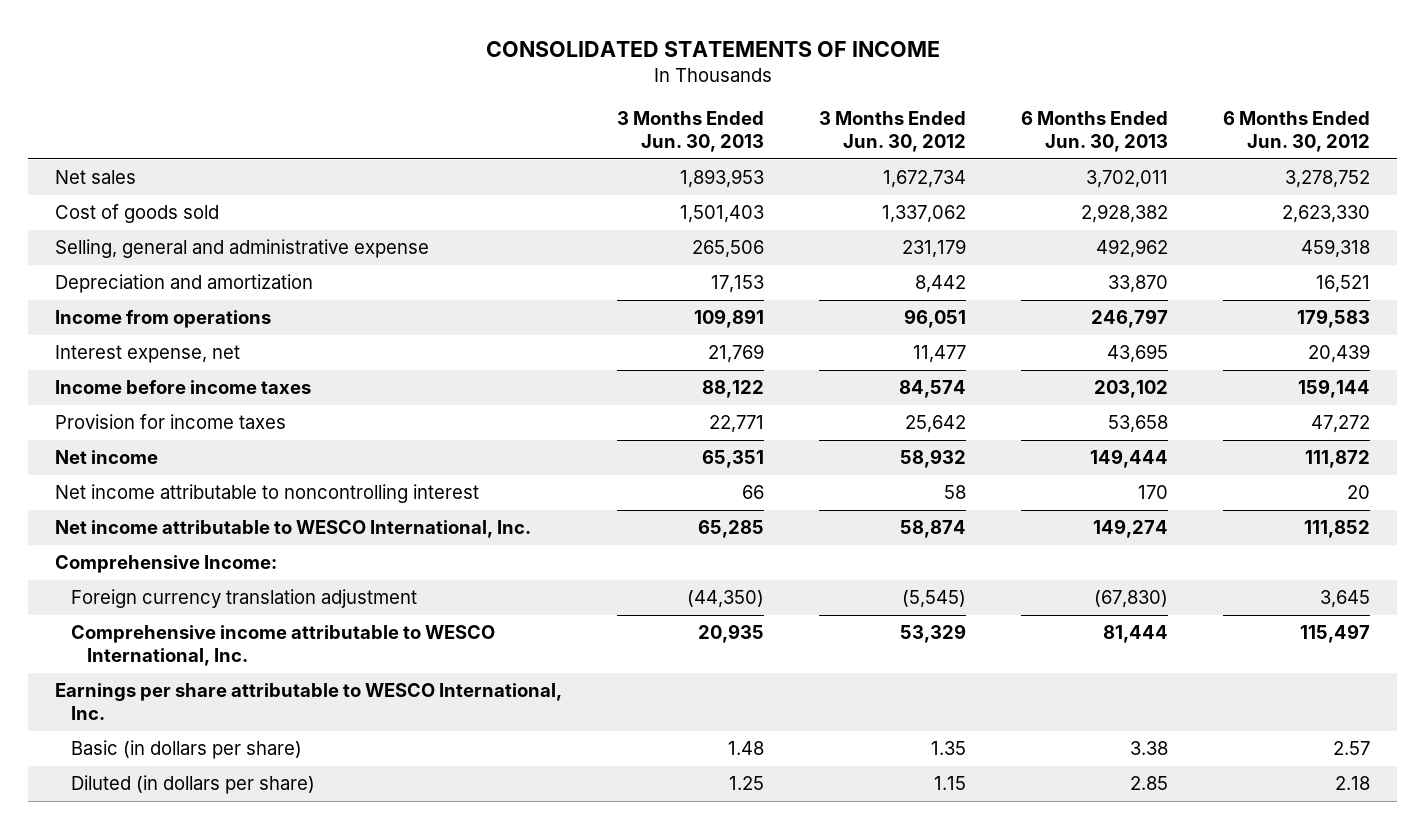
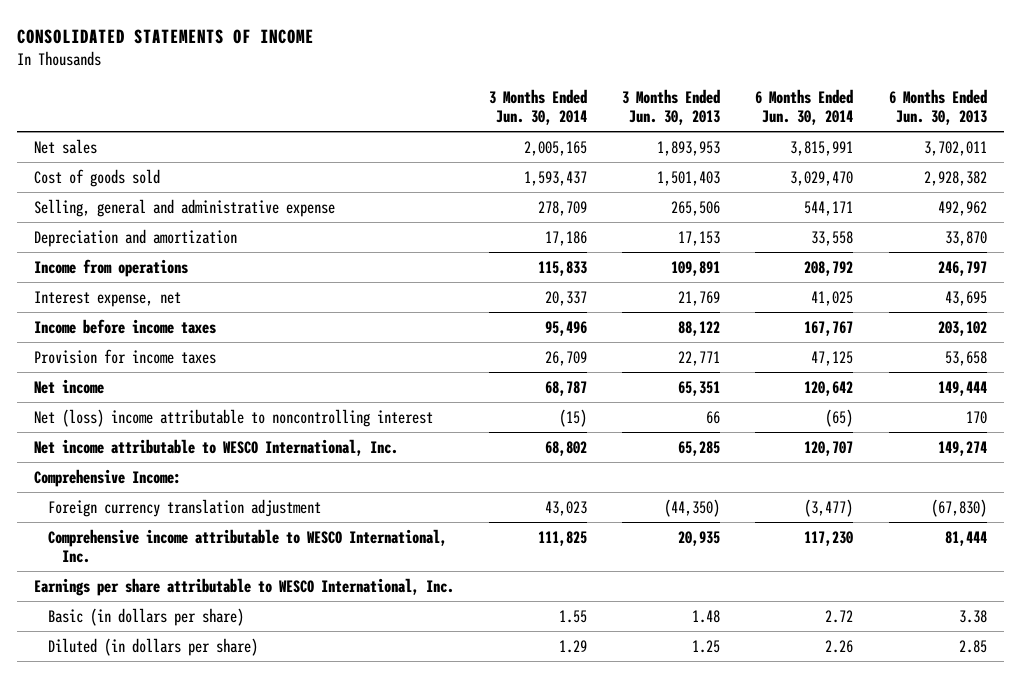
[819,110,967,152] 3 Months Ended Jun. 30, 2012 -> none
[1222,110,1370,152] 6 Months Ended Jun. 30, 2012 -> none
none -> [489,88,588,126] 3 Months Ended Jun. 30, 2014
none -> [755,88,854,126] 6 Months Ended Jun. 30, 2014
[55,484,480,504] Net income attributable to noncontrolling interest -> [34,408,434,427] Net (loss) income attributable to noncontrolling interest

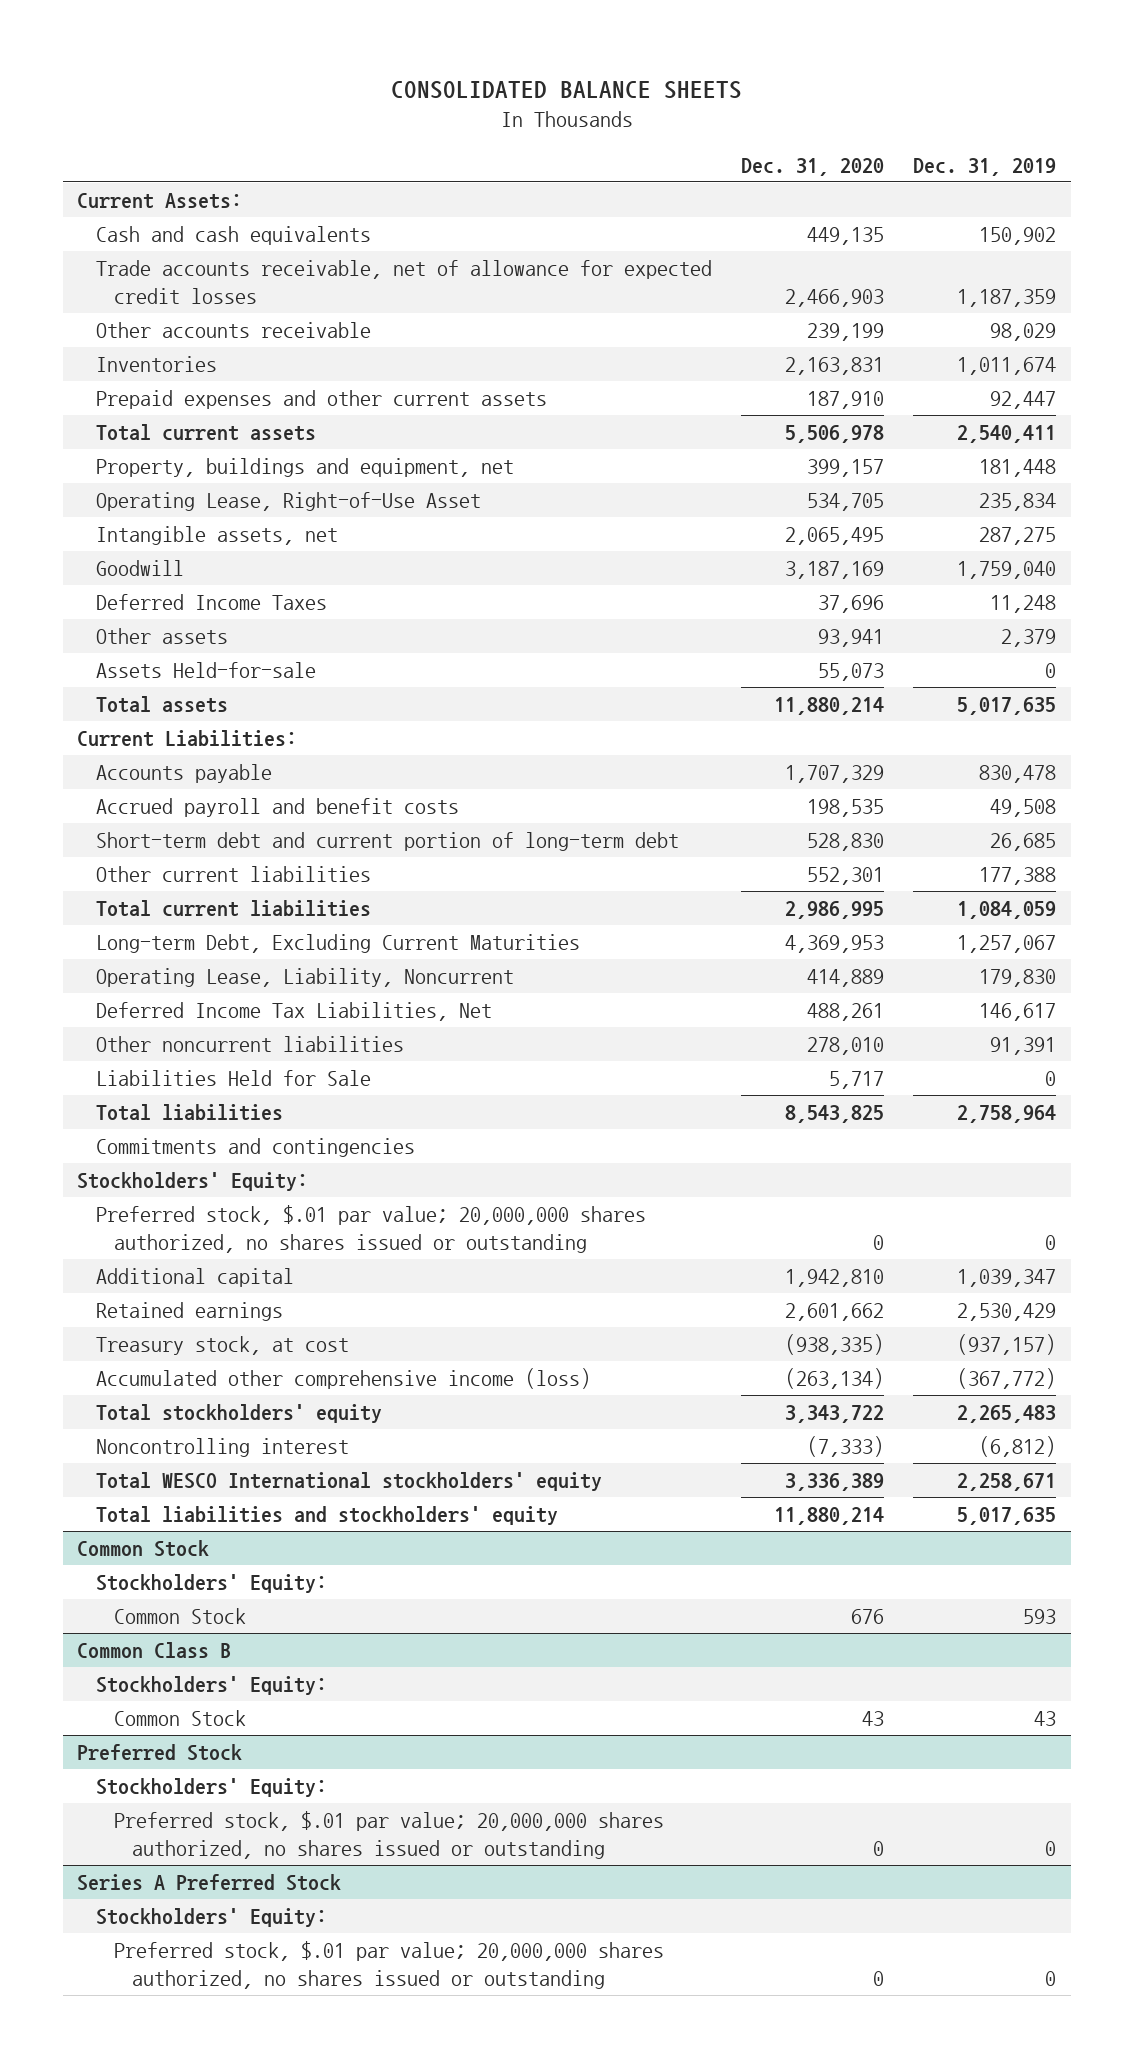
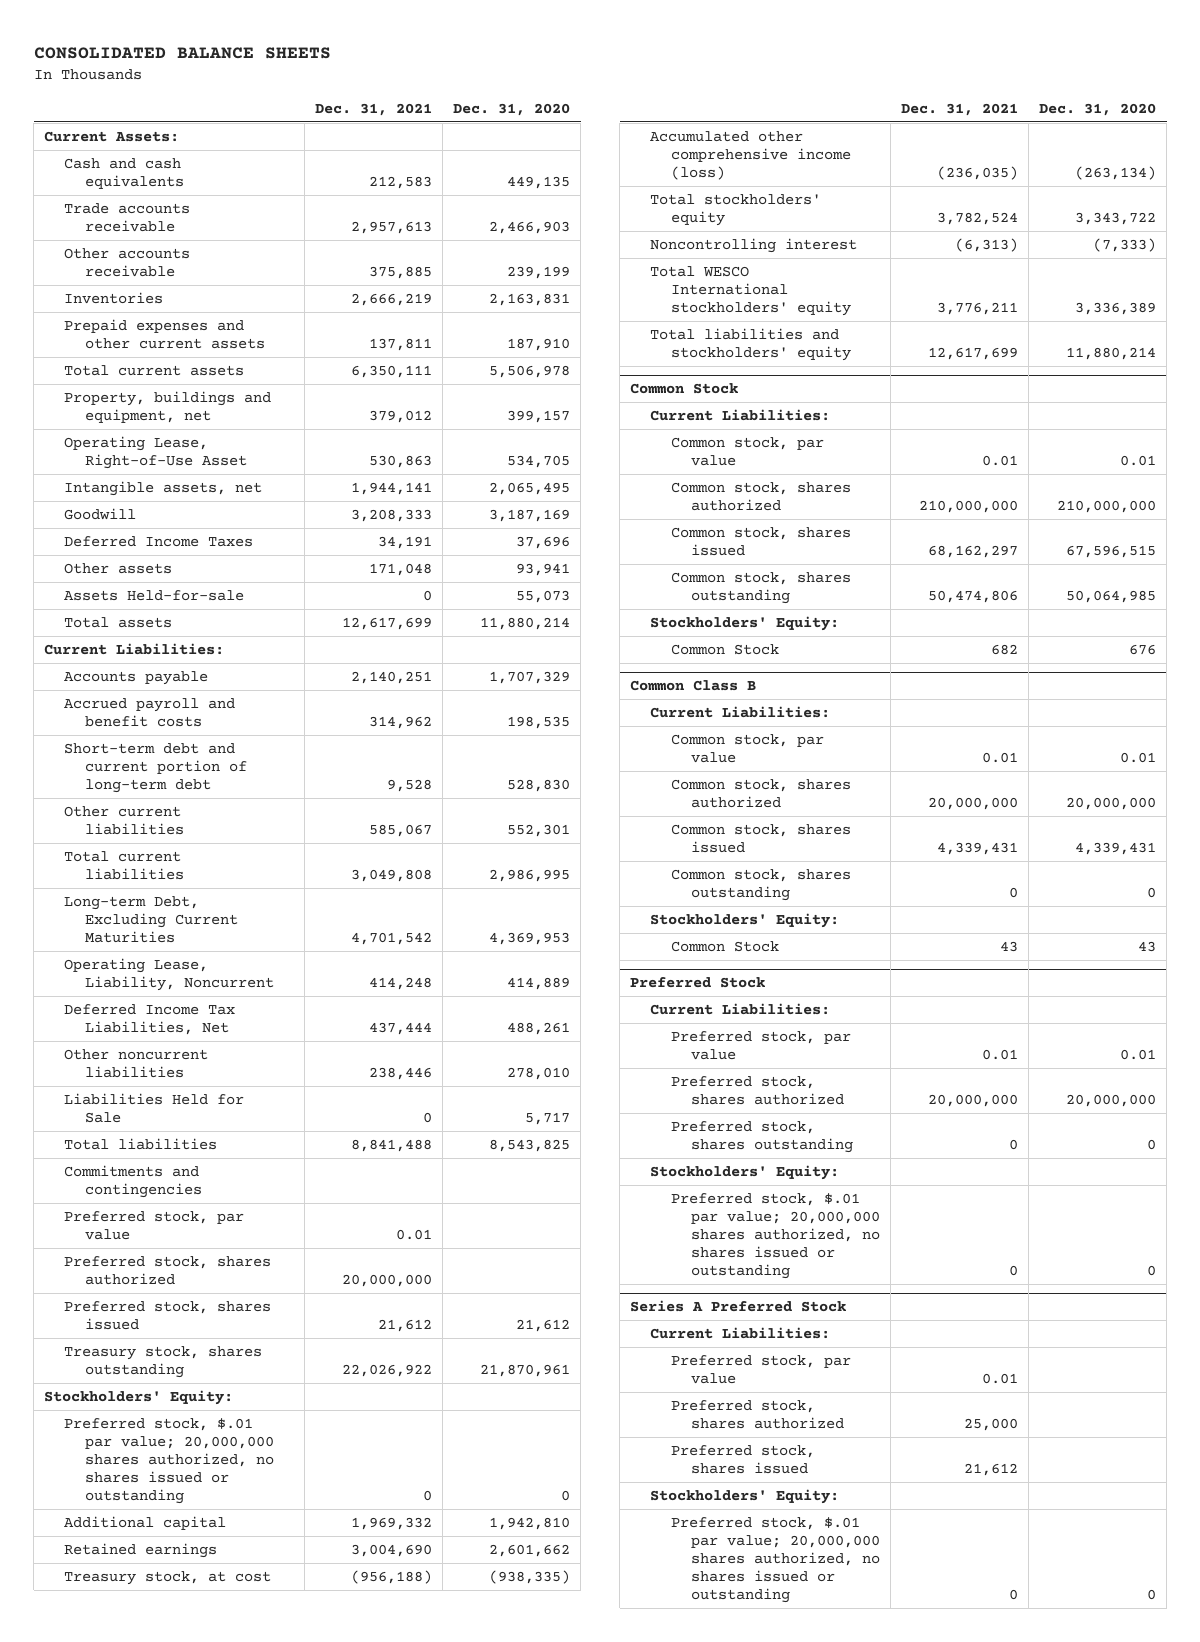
[913,157,1057,176] Dec. 31, 2019 -> none
none -> [314,102,432,116] Dec. 31, 2021
[95,259,712,305] Trade accounts receivable, net of allowance for expected credit losses -> [64,202,191,233] Trade accounts receivable
none -> [64,1210,245,1241] Preferred stock, par value
none -> [64,1255,272,1286] Preferred stock, shares authorized
none -> [64,1300,272,1331] Preferred stock, shares issued
none -> [64,1345,263,1379] Treasury stock, shares outstanding
none -> [650,408,831,421] Current Liabilities:
none -> [670,436,824,467] Common stock, par value
none -> [670,481,851,512] Common stock, shares authorized
none -> [670,526,851,557] Common stock, shares issued
none -> [670,571,851,605] Common stock, shares outstanding
none -> [650,705,831,718] Current Liabilities:
none -> [670,733,824,764] Common stock, par value
none -> [670,778,851,809] Common stock, shares authorized
none -> [670,823,851,854] Common stock, shares issued
none -> [670,868,851,902] Common stock, shares outstanding
none -> [650,1002,831,1015] Current Liabilities:
none -> [670,1030,851,1061] Preferred stock, par value
none -> [670,1075,844,1106] Preferred stock, shares authorized
none -> [670,1120,853,1154] Preferred stock, shares outstanding
none -> [650,1326,831,1339] Current Liabilities:
none -> [670,1354,851,1385] Preferred stock, par value
none -> [670,1399,844,1430] Preferred stock, shares authorized
none -> [670,1444,815,1475] Preferred stock, shares issued

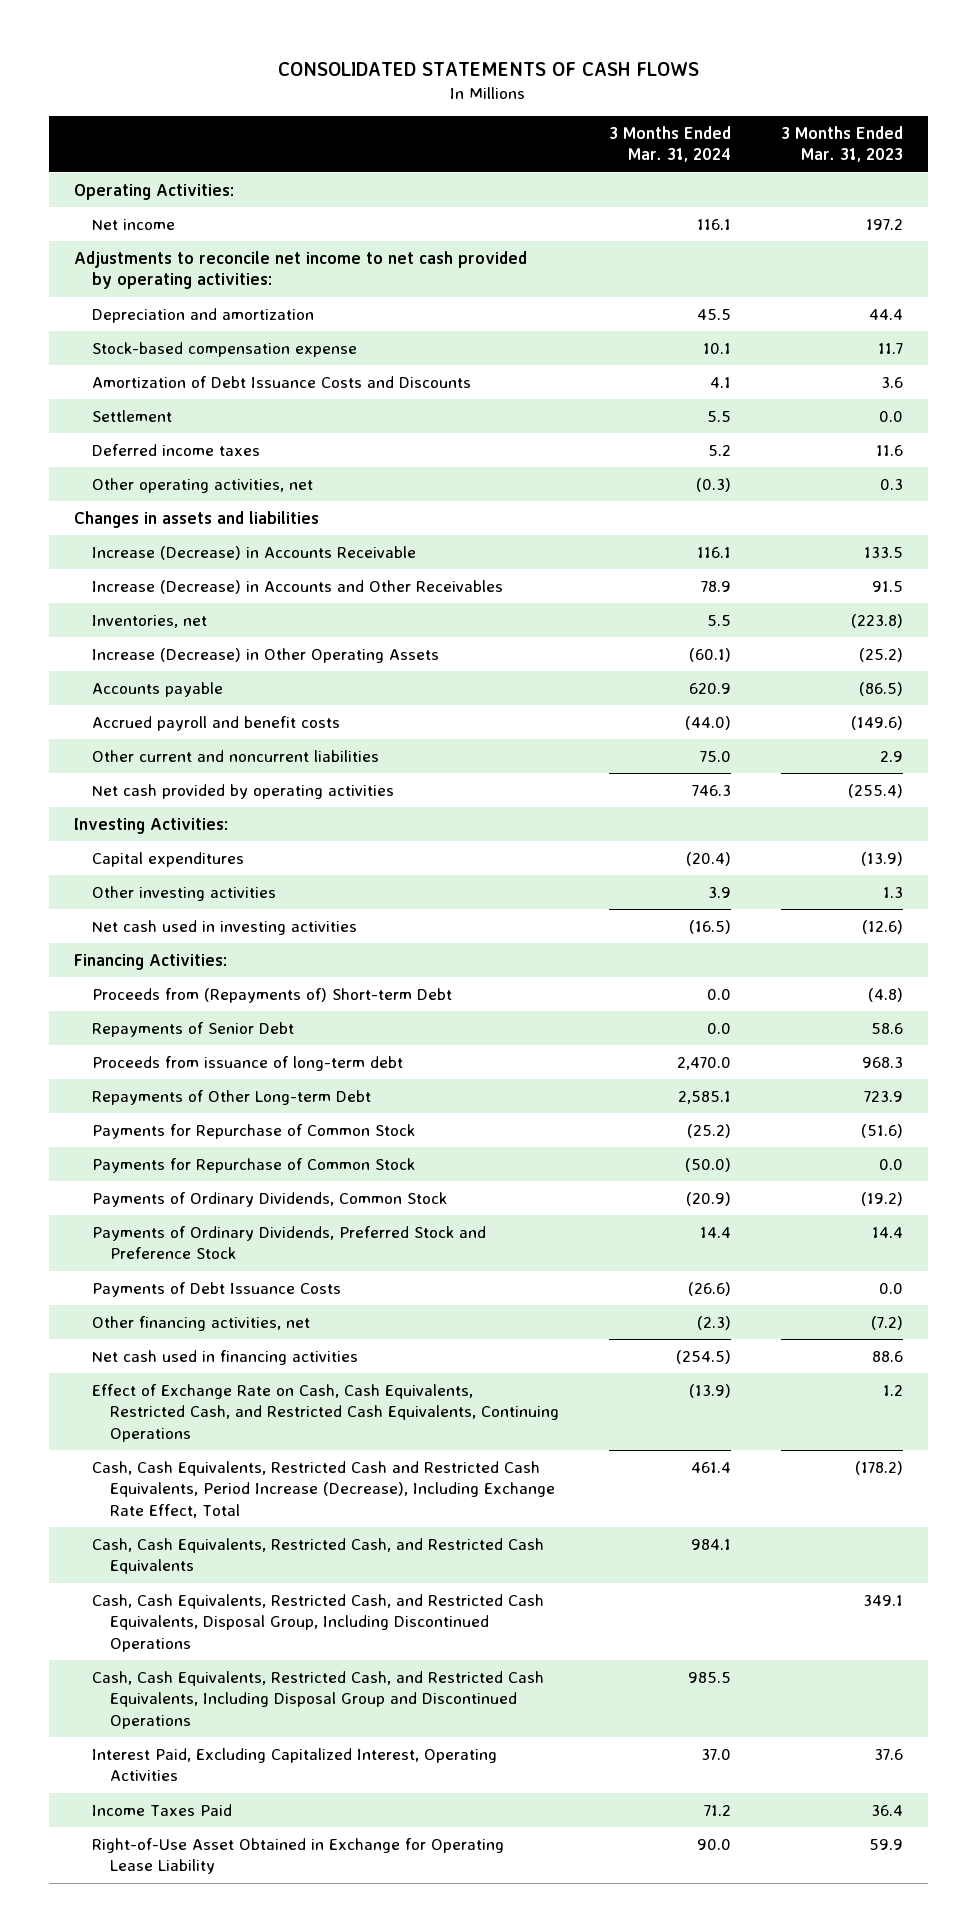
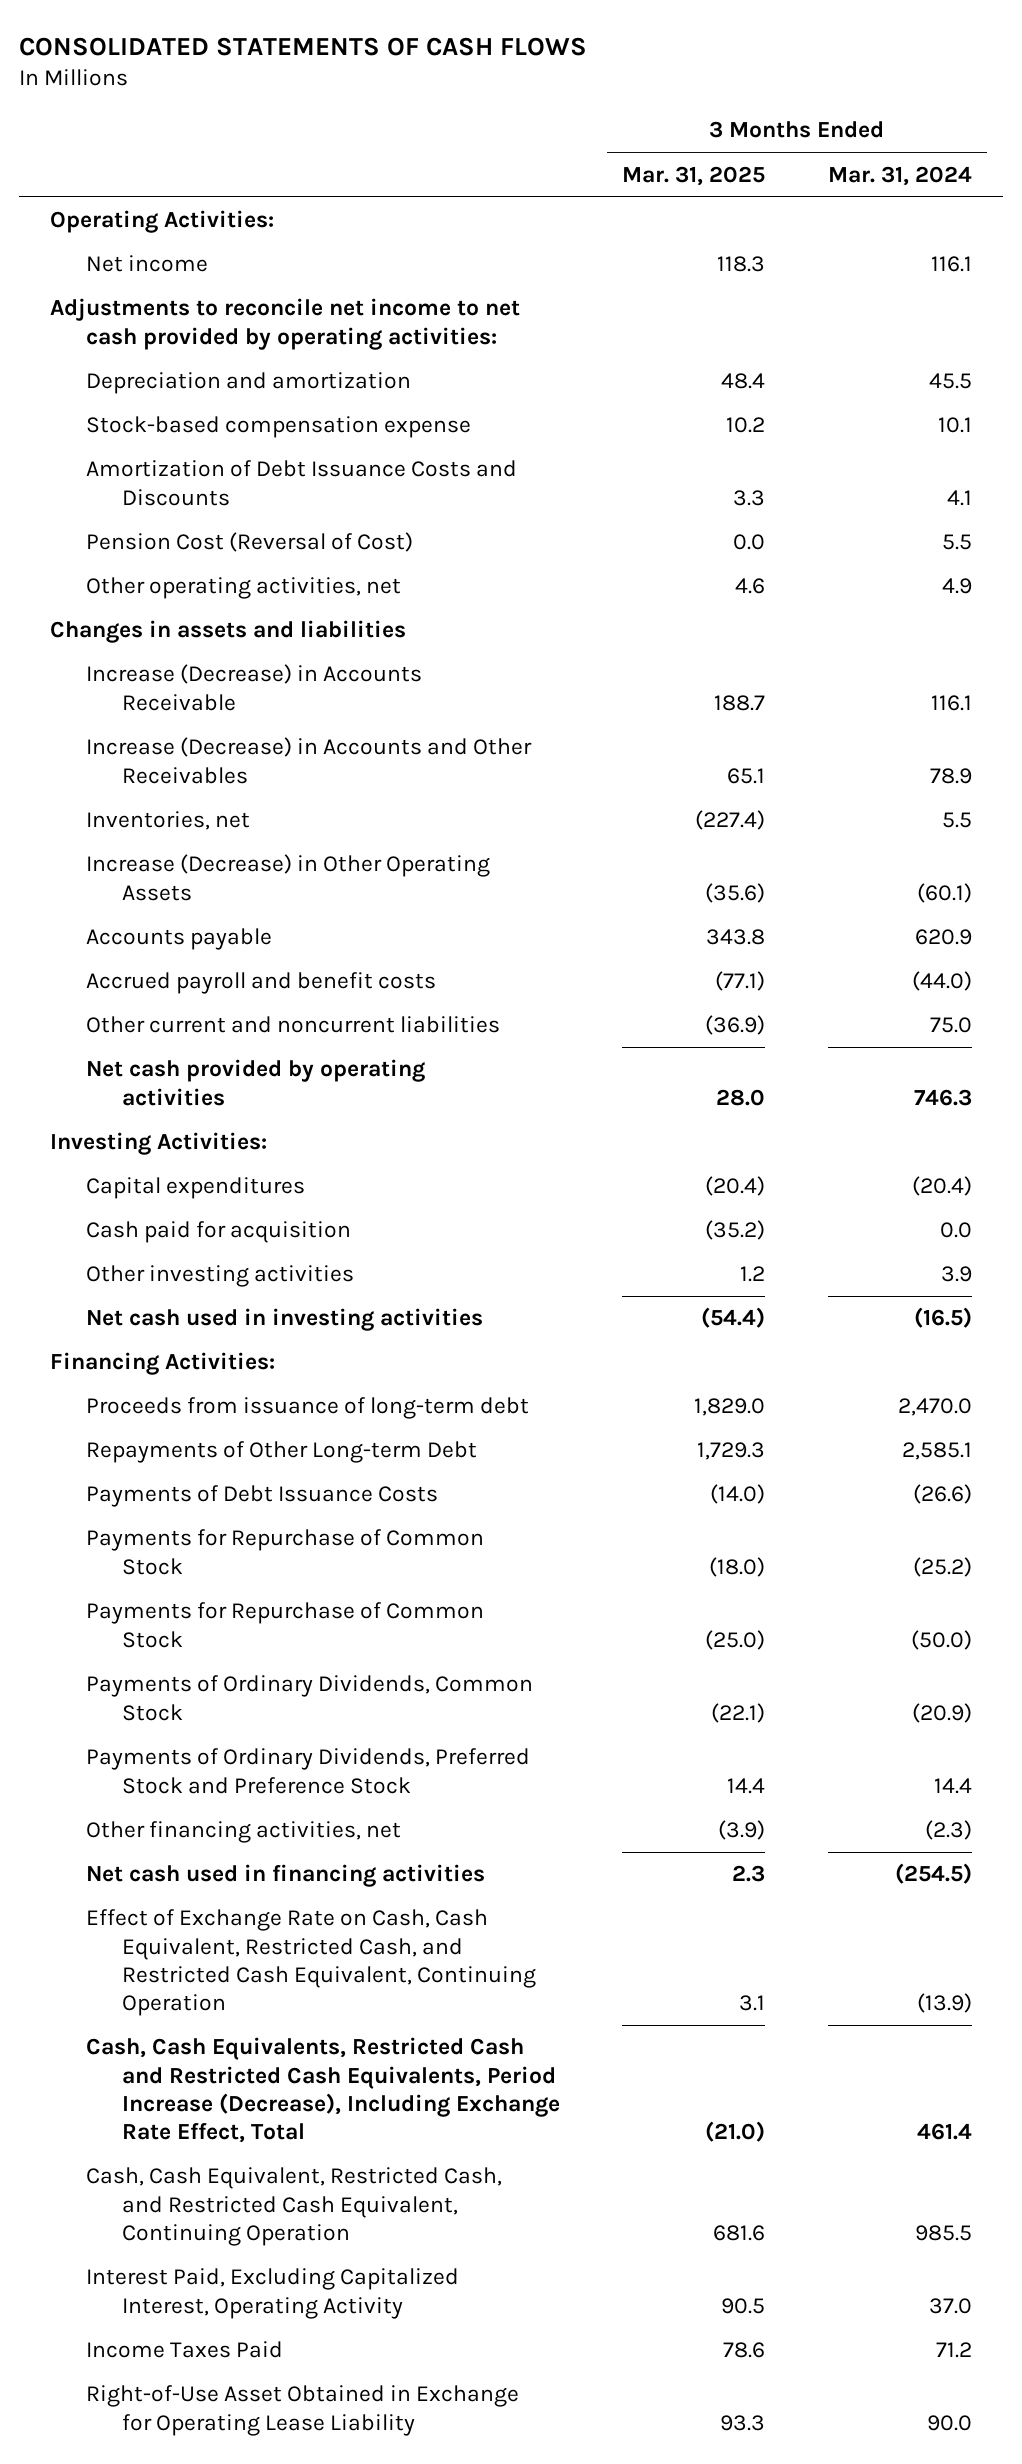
[780,125,903,163] 3 Months Ended Mar. 31, 2023 -> none
none -> [622,165,766,186] Mar. 31, 2025
[92,443,261,456] Deferred income taxes -> none
[92,409,173,422] Settlement -> [86,532,414,553] Pension Cost (Reversal of Cost)
[696,477,732,492] (0.3) -> [941,578,972,595] 4.9
none -> [86,1221,352,1244] Cash paid for acquisition
[92,987,453,1003] Proceeds from (Repayments of) Short-term Debt -> none
[92,1021,295,1037] Repayments of Senior Debt -> none
[92,1281,342,1297] Payments of Debt Issuance Costs -> [86,1485,439,1508] Payments of Debt Issuance Costs
[92,1383,560,1442] Effect of Exchange Rate on Cash, Cash Equivalents, Restricted Cash, and Restricted Cash Equivalents, Continuing Operations -> [86,1909,537,2017] Effect of Exchange Rate on Cash, Cash Equivalent, Restricted Cash, and Restricted Cash Equivalent, Continuing Operation
[92,1593,545,1652] Cash, Cash Equivalents, Restricted Cash, and Restricted Cash Equivalents, Disposal Group, Including Discontinued Operations -> none
[92,1670,545,1729] Cash, Cash Equivalents, Restricted Cash, and Restricted Cash Equivalents, Including Disposal Group and Discontinued Operations -> none
[92,1537,545,1575] Cash, Cash Equivalents, Restricted Cash, and Restricted Cash Equivalents -> [86,2167,503,2246] Cash, Cash Equivalent, Restricted Cash, and Restricted Cash Equivalent, Continuing Operation
[691,1538,732,1550] 984.1 -> [914,2224,972,2241] 985.5
[92,1747,498,1782] Interest Paid, Excluding Capitalized Interest, Operating Activities -> [86,2268,460,2319] Interest Paid, Excluding Capitalized Interest, Operating Activity

